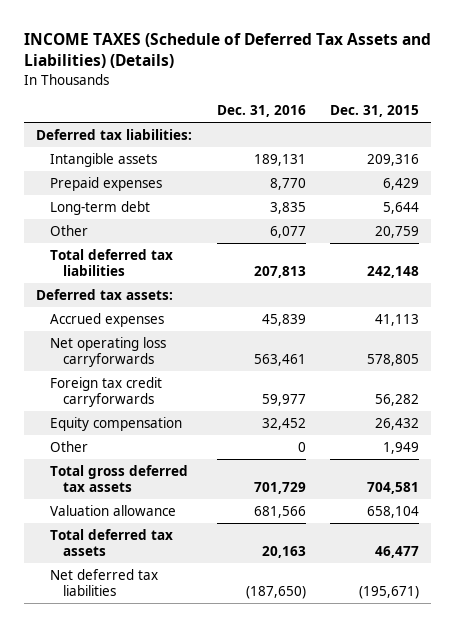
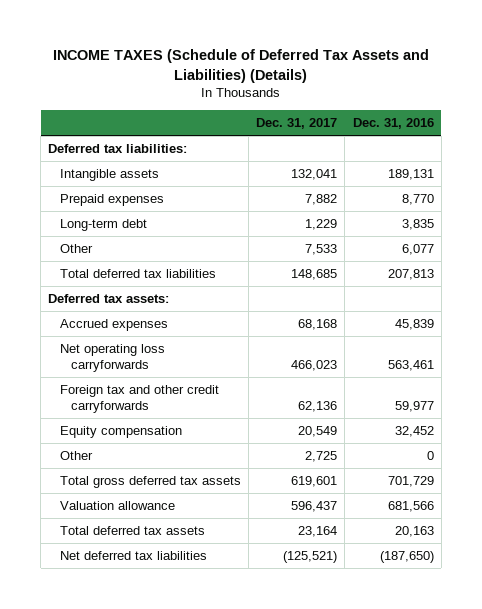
[330,105,420,118] Dec. 31, 2015 -> none
none -> [256,118,338,130] Dec. 31, 2017
[49,376,162,408] Foreign tax credit carryforwards -> [59,384,219,413] Foreign tax and other credit carryforwards

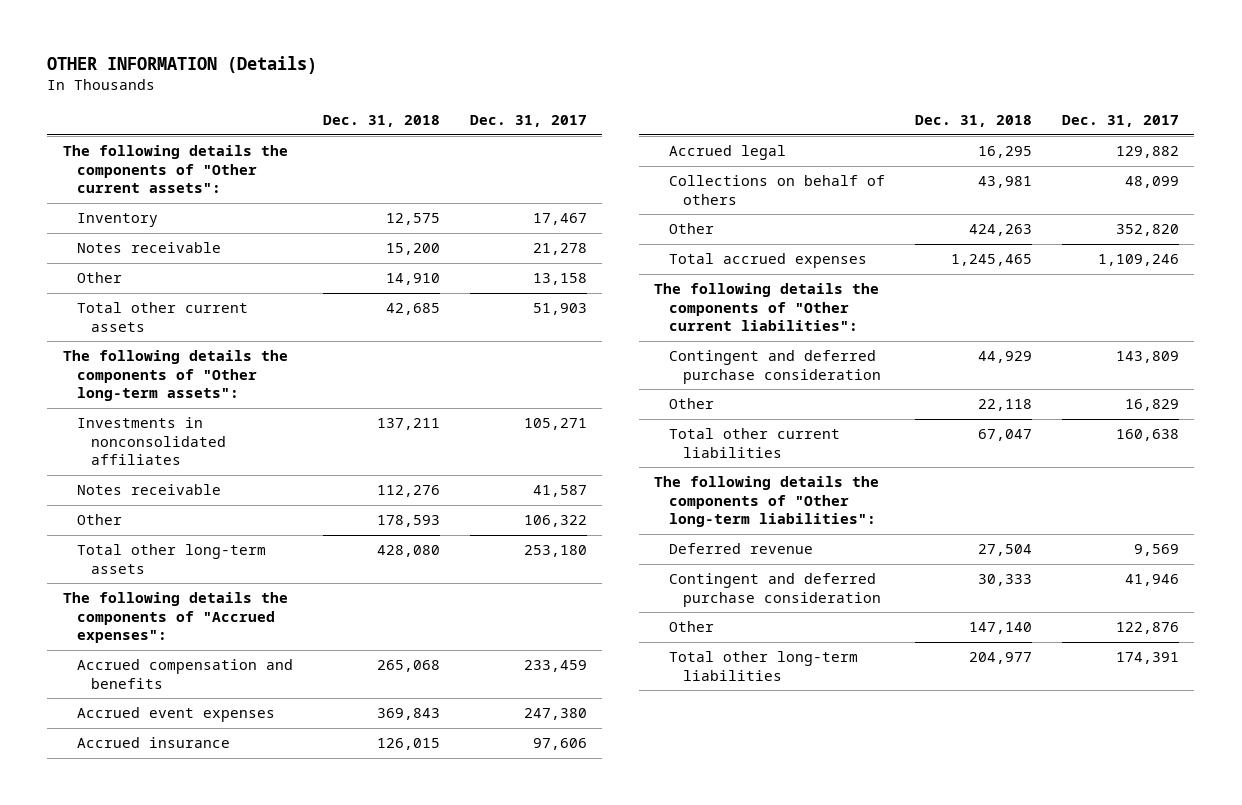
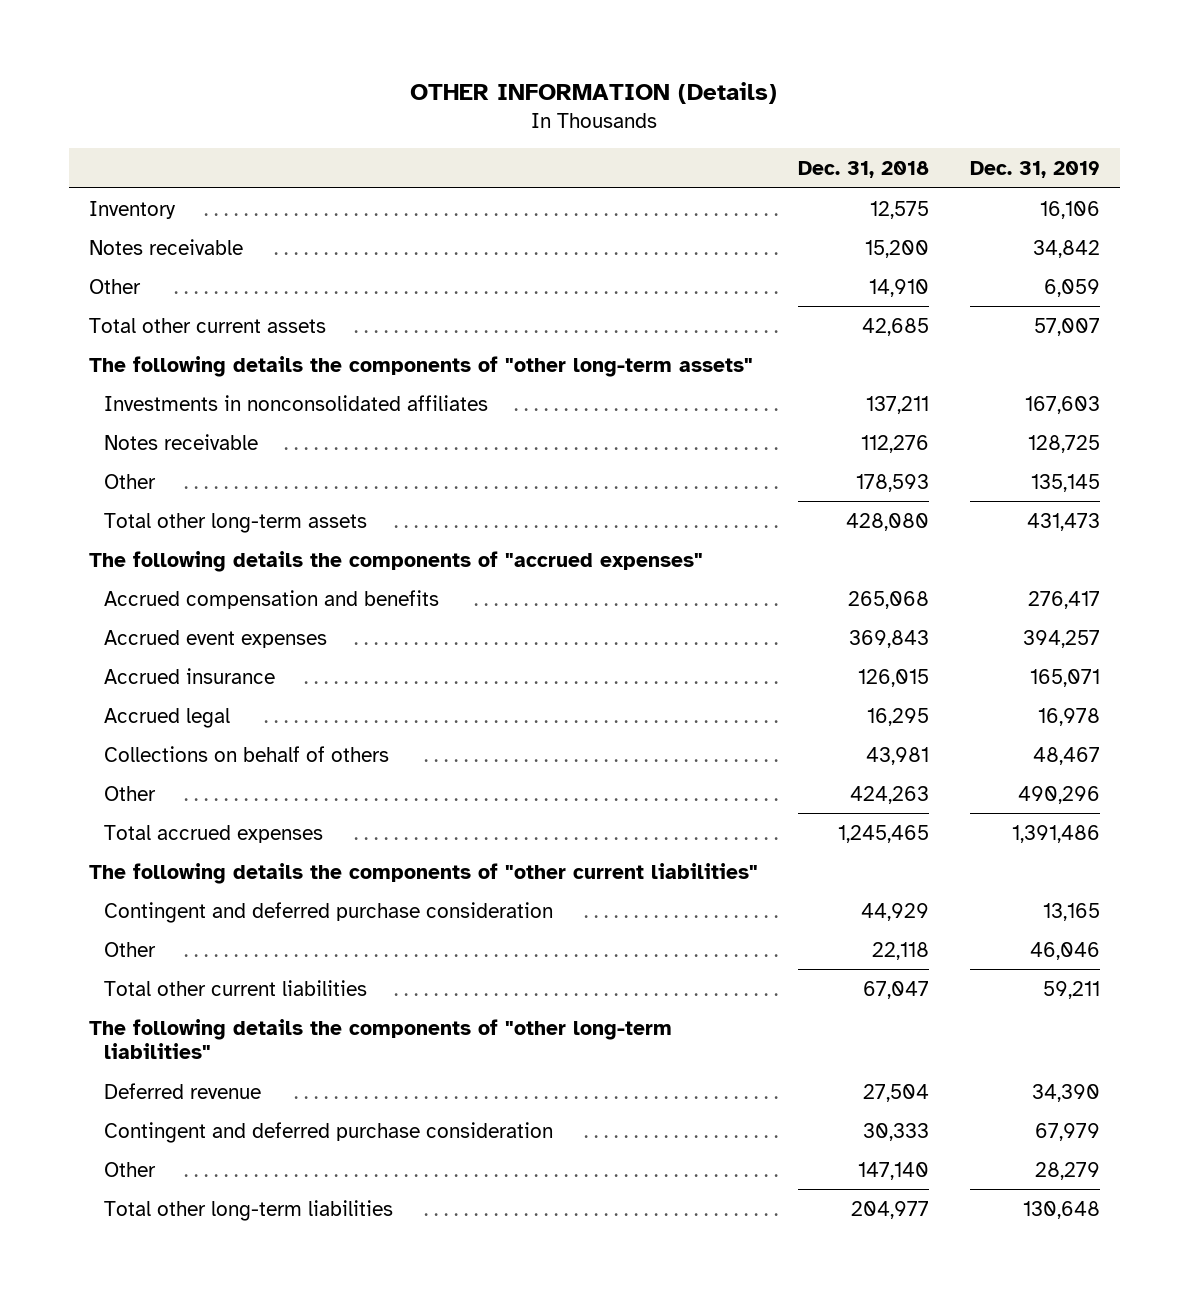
[470,115,588,128] Dec. 31, 2017 -> none
none -> [969,160,1100,178] Dec. 31, 2019
[62,145,288,194] The following details the components of "Other current assets": -> none
[62,350,288,402] The following details the components of "Other long-term assets": -> [89,355,754,377] The following details the components of "other long-term assets"
[62,592,288,644] The following details the components of "Accrued expenses": -> [89,550,704,572] The following details the components of "accrued expenses"
[654,283,880,332] The following details the components of "Other current liabilities": -> [89,862,759,884] The following details the components of "other current liabilities"
[654,476,880,528] The following details the components of "Other long-term liabilities": -> [89,1018,673,1060] The following details the components of "other long-term liabilities"

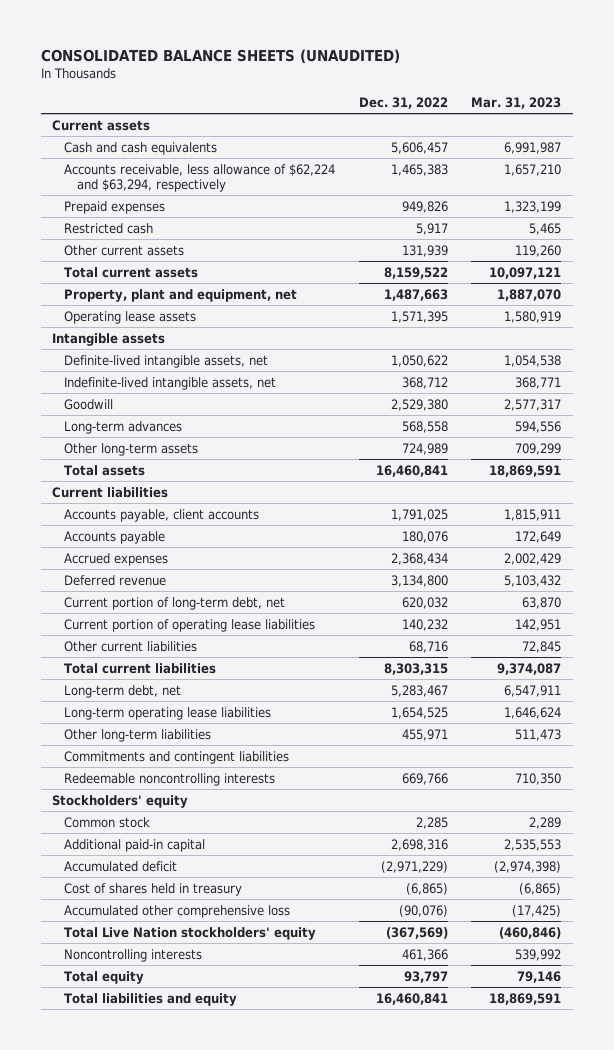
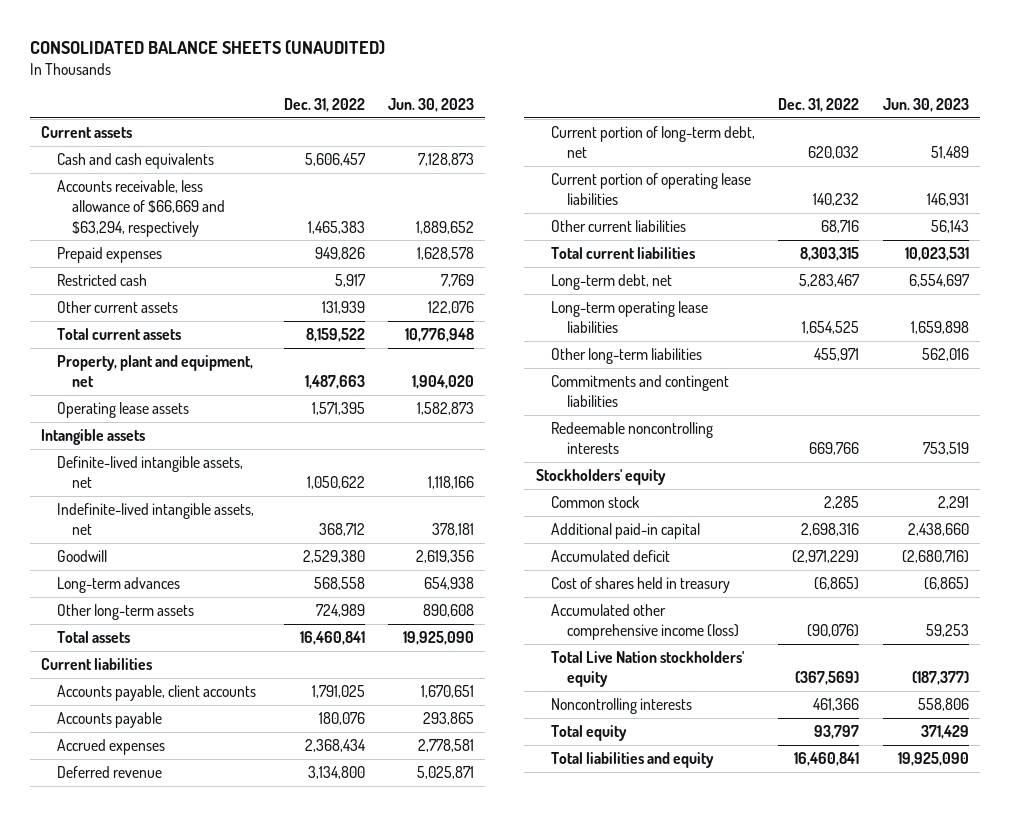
[471,97,562,110] Mar. 31, 2023 -> none
none -> [387,97,474,112] Jun. 30, 2023
[64,163,336,193] Accounts receivable, less allowance of $62,224 and $63,294, respectively -> [56,180,226,237] Accounts receivable, less allowance of $66,669 and $63,294, respectively
[64,904,291,918] Accumulated other comprehensive loss -> [551,604,739,641] Accumulated other comprehensive income (loss)

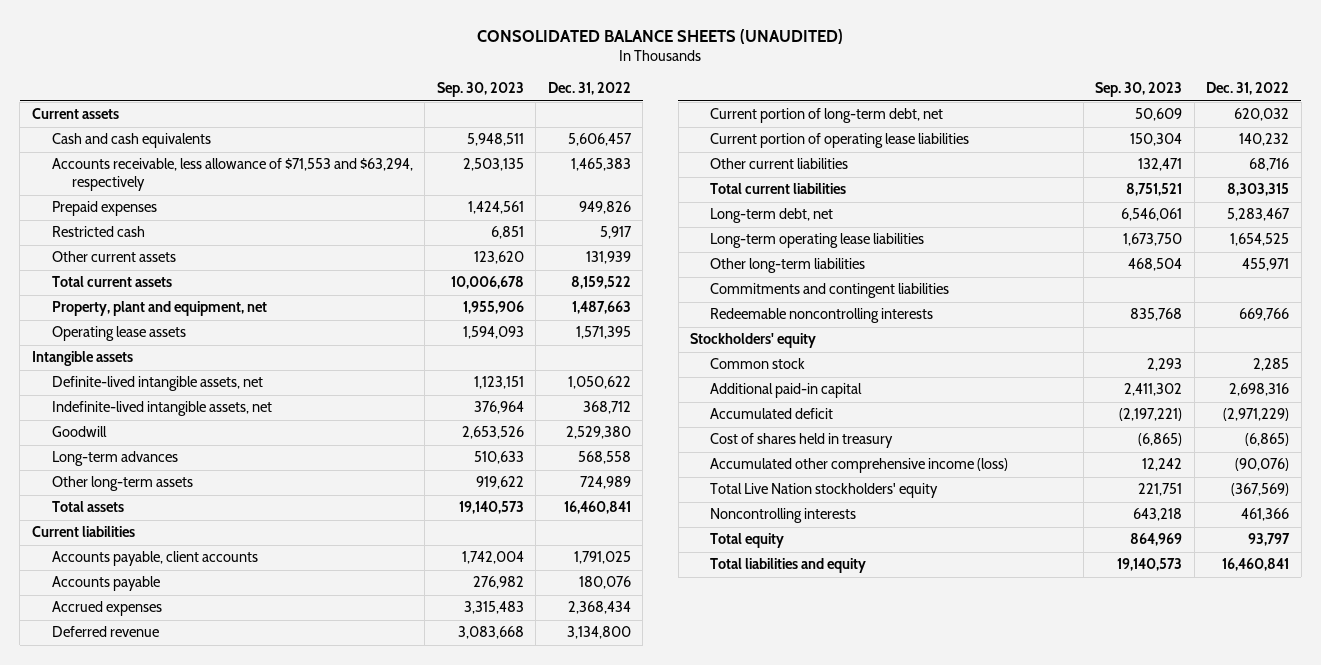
[387,97,474,112] Jun. 30, 2023 -> none
none -> [436,82,524,98] Sep. 30, 2023
[56,180,226,237] Accounts receivable, less allowance of $66,669 and $63,294, respectively -> [51,158,413,192] Accounts receivable, less allowance of $71,553 and $63,294, respectively

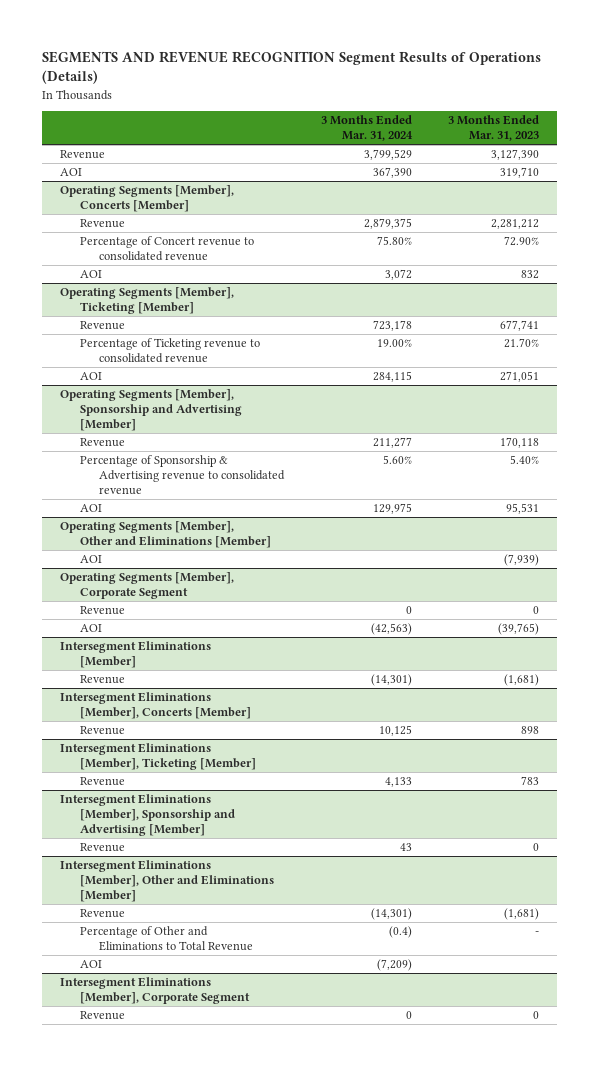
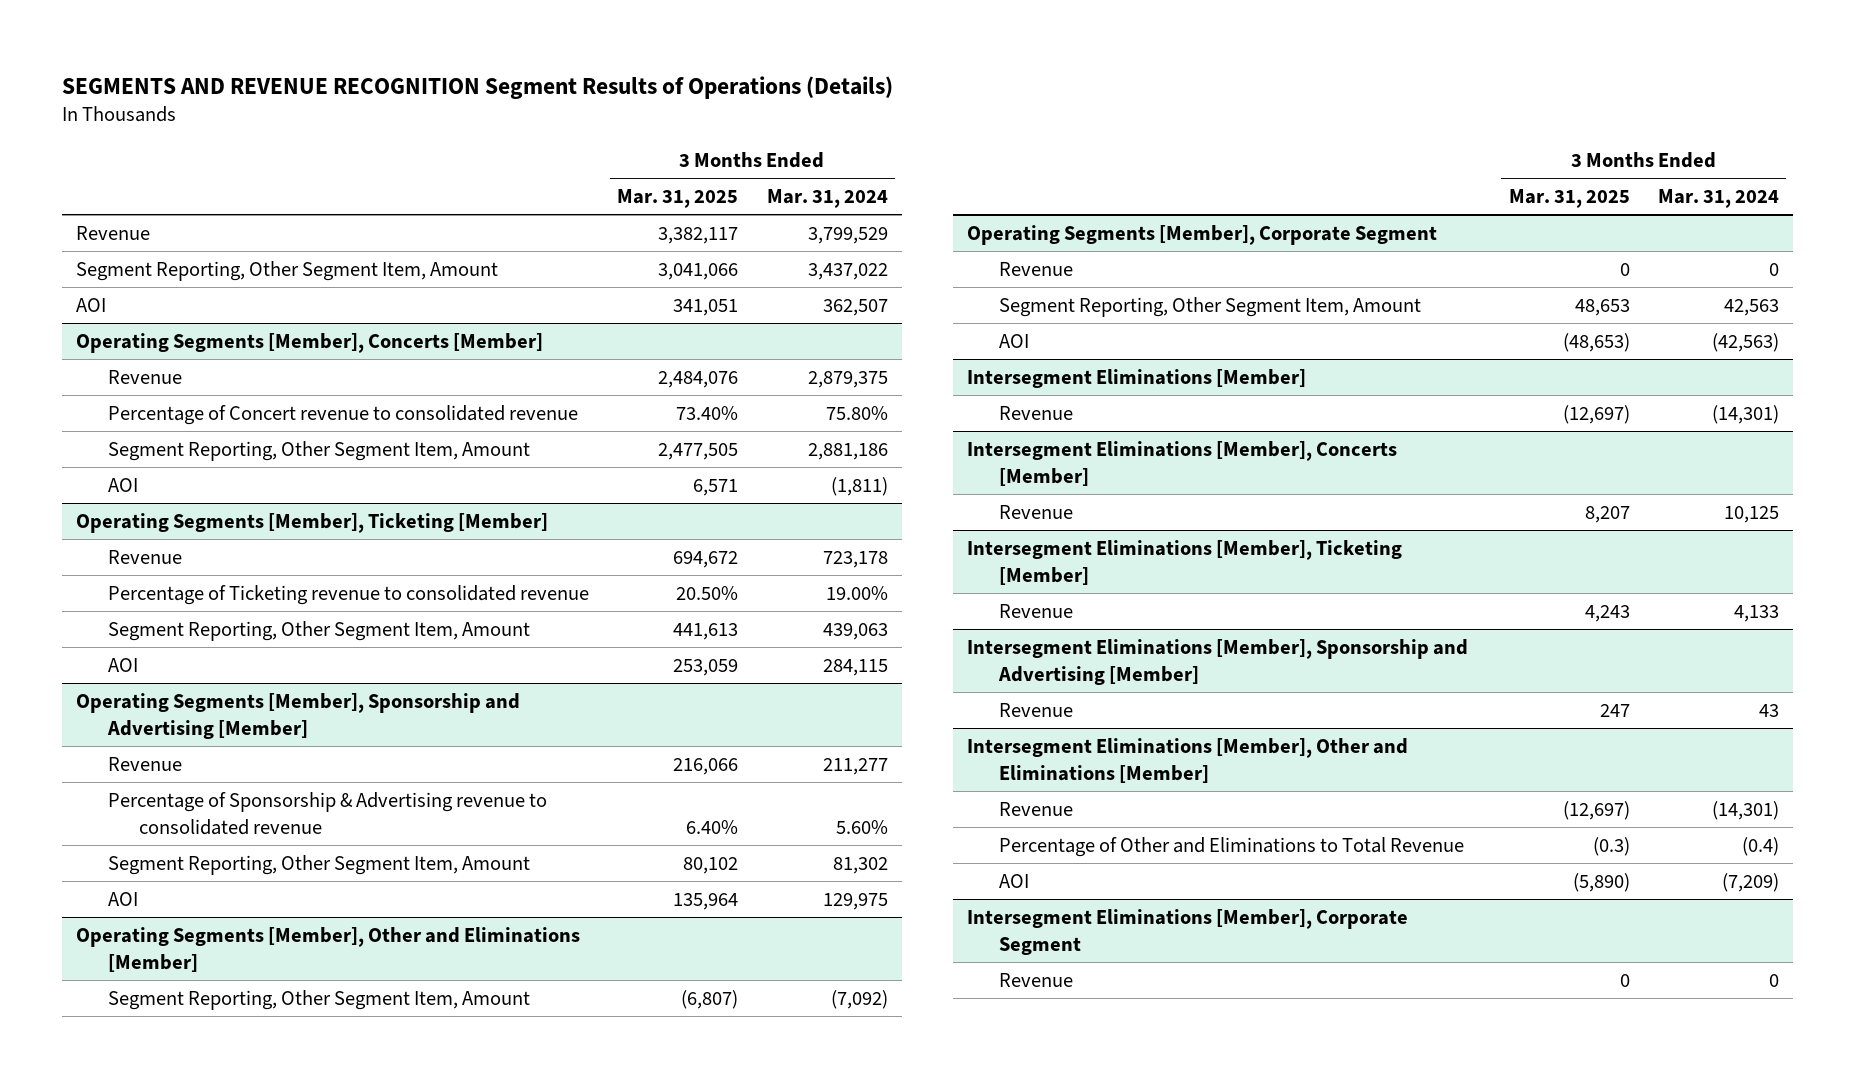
[447,115,539,142] 3 Months Ended Mar. 31, 2023 -> none
none -> [617,189,739,209] Mar. 31, 2025
none -> [76,260,499,281] Segment Reporting, Other Segment Item, Amount
[372,167,412,179] 367,390 -> [822,298,888,316] 362,507
none -> [107,440,530,461] Segment Reporting, Other Segment Item, Amount
[384,269,412,281] 3,072 -> [830,476,888,496] (1,811)
none -> [107,620,530,641] Segment Reporting, Other Segment Item, Amount
none -> [107,854,530,875] Segment Reporting, Other Segment Item, Amount
[79,555,102,564] AOI -> none
none -> [107,989,530,1010] Segment Reporting, Other Segment Item, Amount
none -> [999,296,1422,317] Segment Reporting, Other Segment Item, Amount

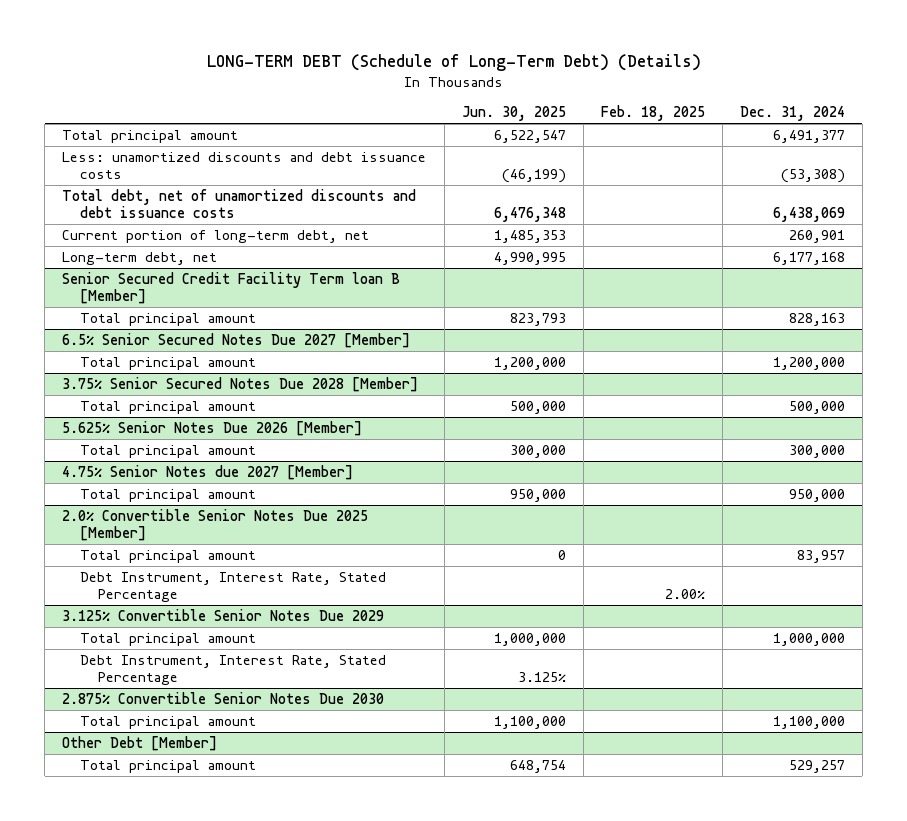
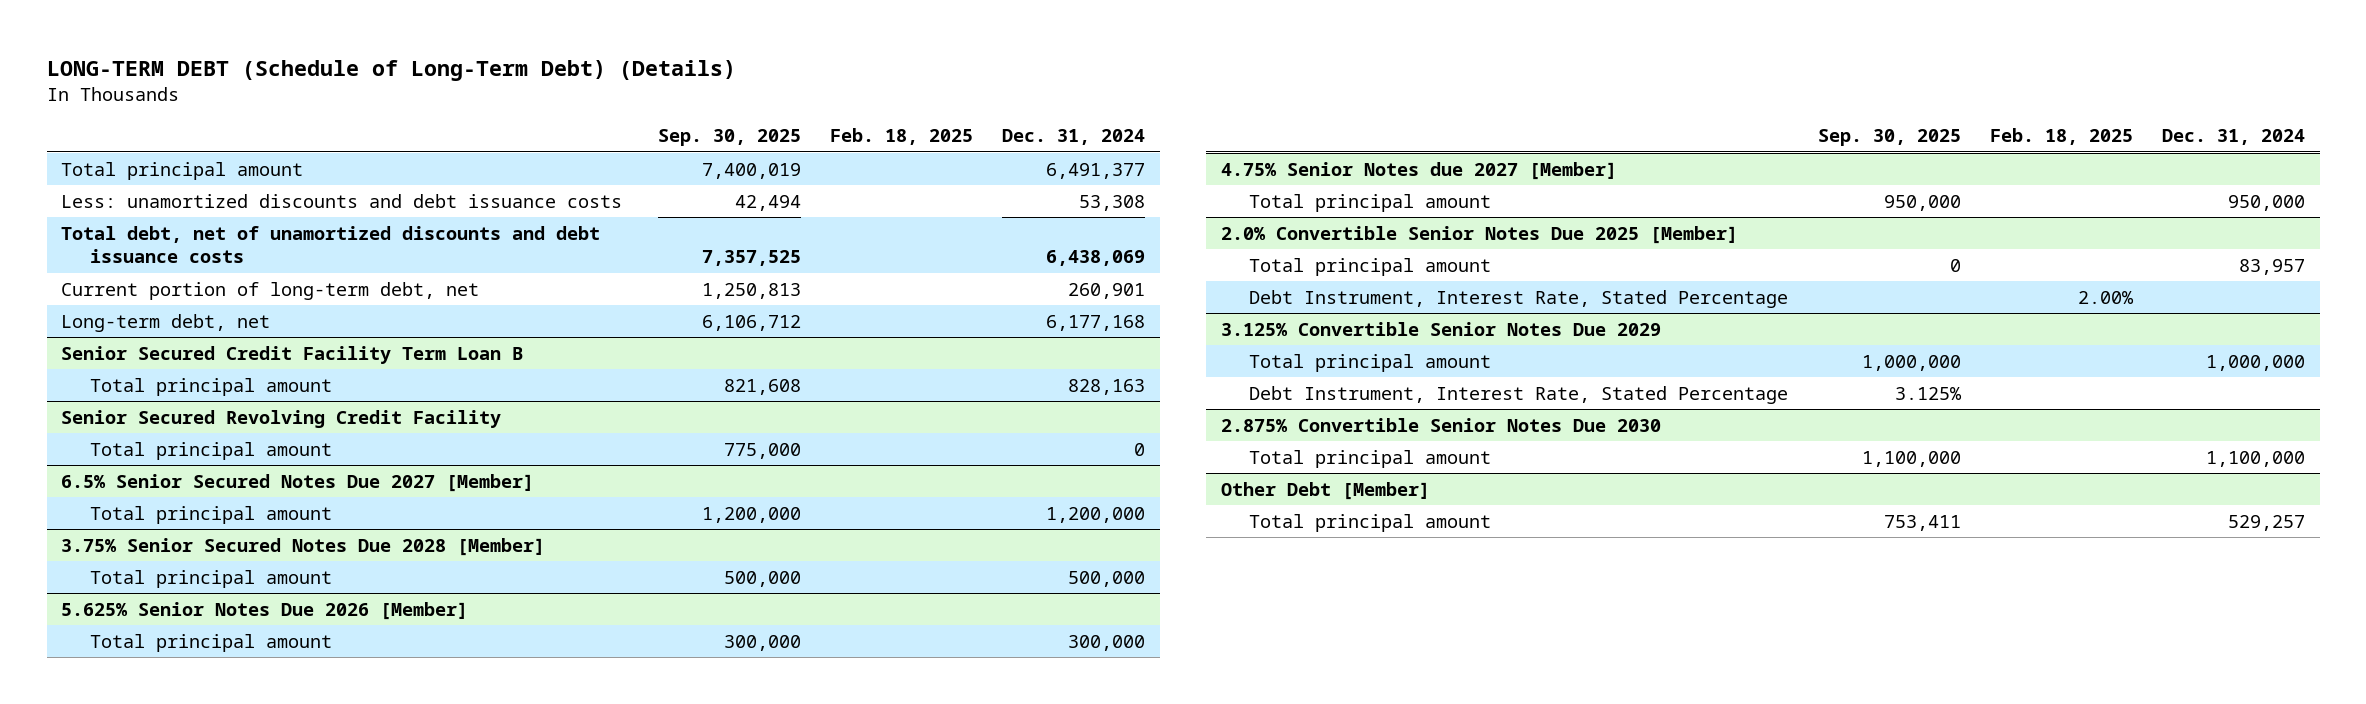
[461,106,566,122] Jun. 30, 2025 -> none
none -> [657,129,801,147] Sep. 30, 2025
[780,169,845,184] (53,308) -> [1079,194,1146,211] 53,308
[62,272,401,305] Senior Secured Credit Facility Term loan B [Member] -> [61,345,524,364] Senior Secured Credit Facility Term Loan B
none -> [61,409,502,428] Senior Secured Revolving Credit Facility
none -> [89,441,332,460] Total principal amount

